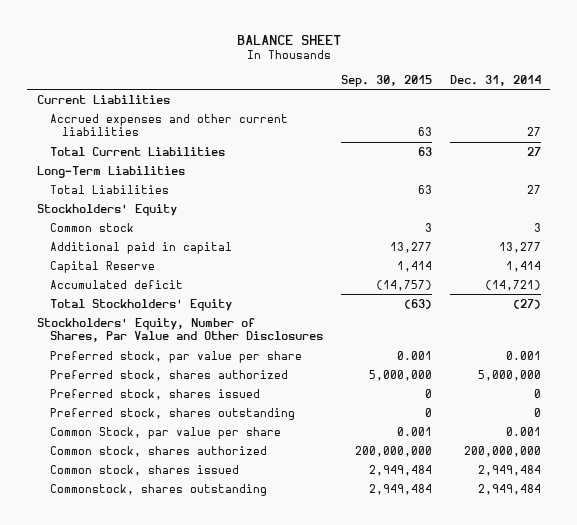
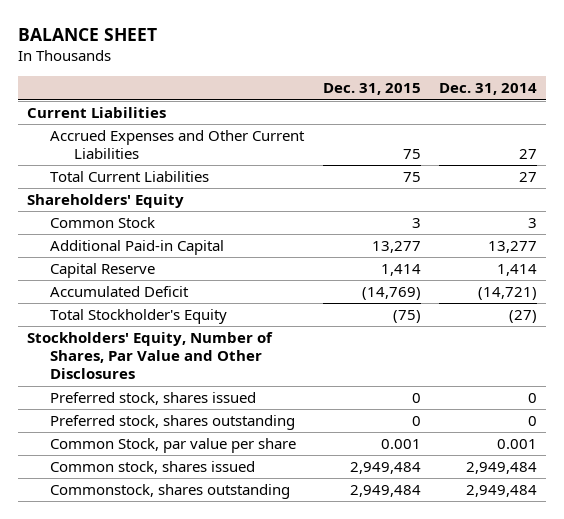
[340,75,432,88] Sep. 30, 2015 -> none
none -> [322,83,421,96] Dec. 31, 2015
[49,113,288,137] Accrued expenses and other current liabilities -> [50,130,306,160] Accrued Expenses and Other Current Liabilities
[36,165,185,178] Long-Term Liabilities -> none
[49,184,169,194] Total Liabilities -> none
[36,203,177,216] Stockholders' Equity -> [26,194,184,209] Shareholders' Equity
[49,222,134,232] Common stock -> [50,217,156,229] Common Stock
[49,241,232,254] Additional paid in capital -> [50,240,225,256] Additional Paid-in Capital
[49,279,183,289] Accumulated deficit -> [50,286,190,298] Accumulated Deficit
[49,298,232,311] Total Stockholders' Equity -> [50,309,228,325] Total Stockholder's Equity
[49,350,302,363] Preferred stock, par value per share -> none
[49,369,288,381] Preferred stock, shares authorized -> none
[49,445,267,457] Common stock, shares authorized -> none

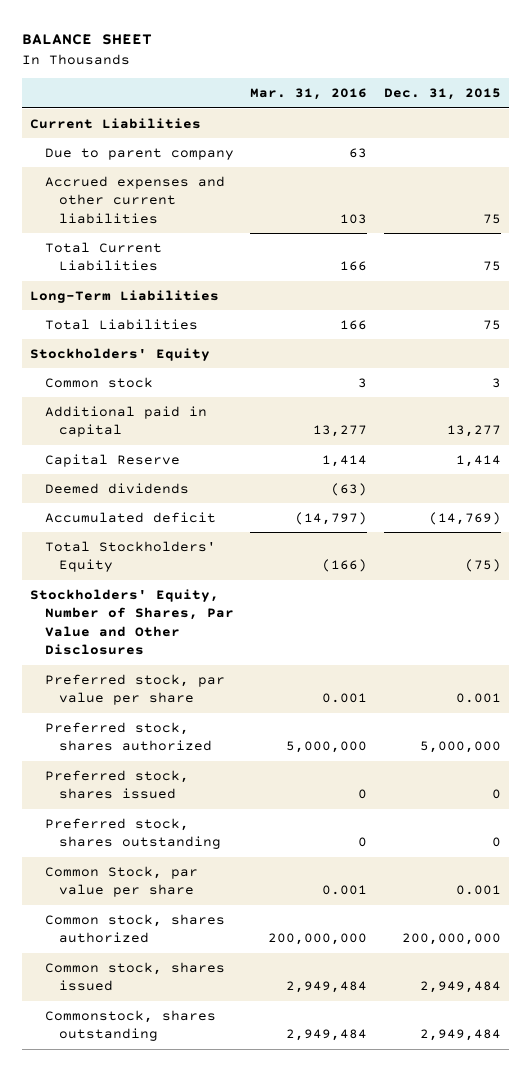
[439,83,538,96] Dec. 31, 2014 -> none
none -> [250,88,368,101] Mar. 31, 2016
none -> [44,147,234,160] Due to parent company
[50,130,306,160] Accrued Expenses and Other Current Liabilities -> [44,175,225,224] Accrued expenses and other current liabilities
none -> [30,289,220,303] Long-Term Liabilities
none -> [44,318,198,330] Total Liabilities
[26,194,184,209] Shareholders' Equity -> [30,347,211,361] Stockholders' Equity
[50,217,156,229] Common Stock -> [44,376,153,388] Common stock
[50,240,225,256] Additional Paid-in Capital -> [44,405,207,438] Additional paid in capital
none -> [44,482,189,494] Deemed dividends
[50,286,190,298] Accumulated Deficit -> [44,511,216,523] Accumulated deficit
[50,309,228,325] Total Stockholder's Equity -> [44,540,216,573] Total Stockholders' Equity
none -> [44,673,225,706] Preferred stock, par value per share
none -> [44,721,212,752] Preferred stock, shares authorized
none -> [44,913,225,944] Common stock, shares authorized

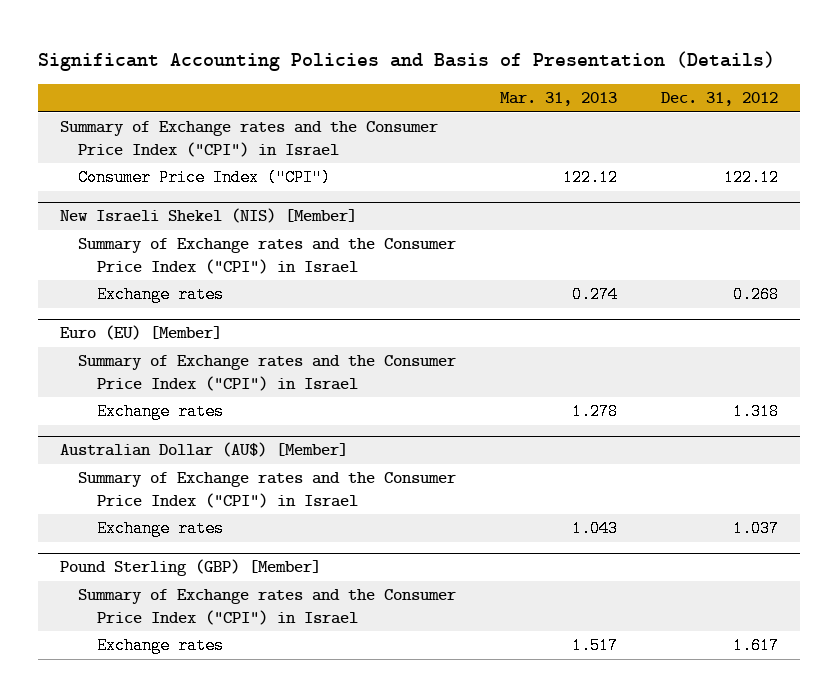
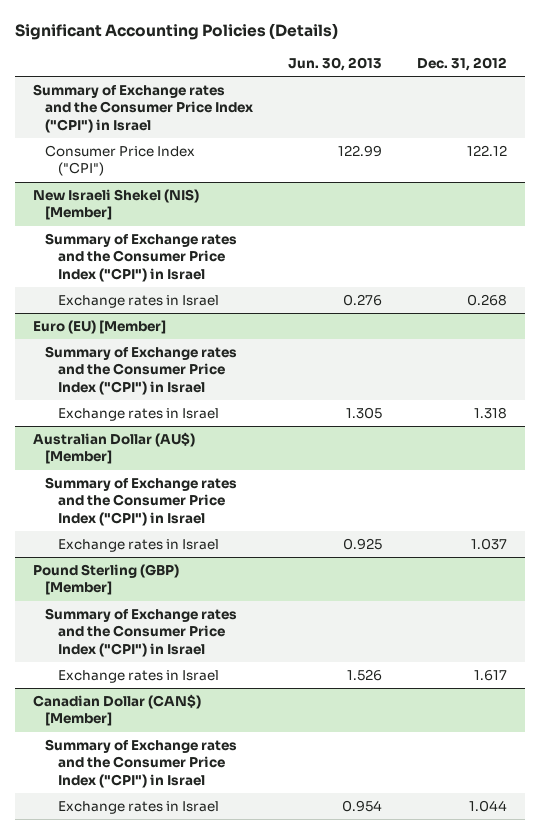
[38,51,776,72] Significant Accounting Policies and Basis of Presentation (Details) -> [15,23,339,41] Significant Accounting Policies (Details)
[500,92,618,107] Mar. 31, 2013 -> none
none -> [288,56,383,71] Jun. 30, 2013
[96,286,224,304] Exchange rates -> [58,295,220,309] Exchange rates in Israel
[96,403,224,421] Exchange rates -> [58,408,220,422] Exchange rates in Israel
[96,520,224,538] Exchange rates -> [58,539,220,553] Exchange rates in Israel
[96,637,224,655] Exchange rates -> [58,670,220,684] Exchange rates in Israel
none -> [32,694,201,727] Canadian Dollar (CAN$) [Member]
none -> [45,739,238,788] Summary of Exchange rates and the Consumer Price Index ("CPI") in Israel
none -> [58,801,220,815] Exchange rates in Israel

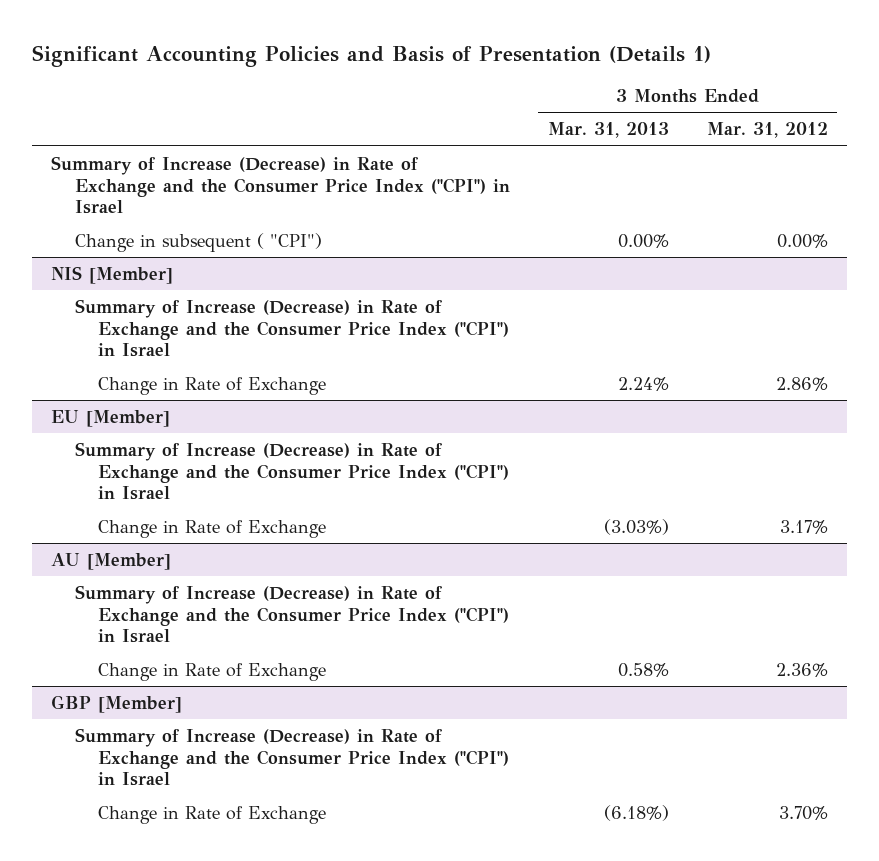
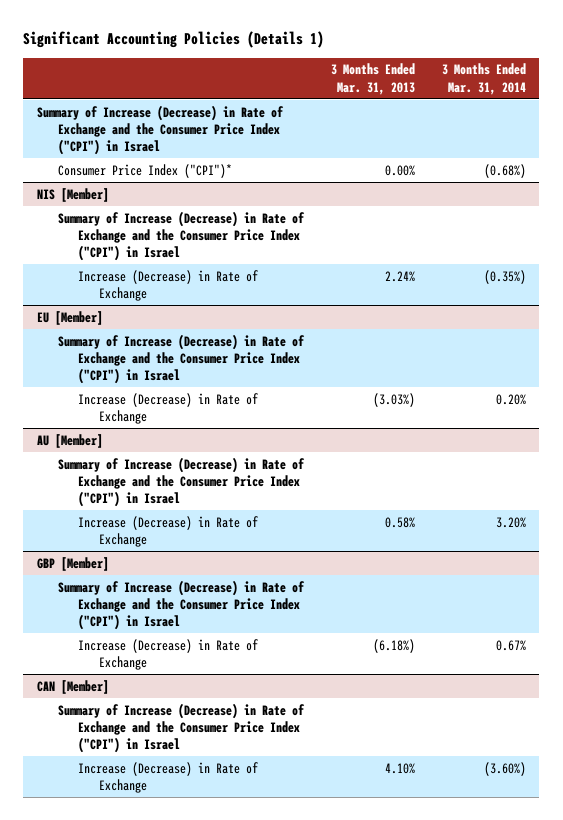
[32,44,712,67] Significant Accounting Policies and Basis of Presentation (Details 1) -> [23,31,325,49] Significant Accounting Policies (Details 1)
[706,122,828,139] Mar. 31, 2012 -> none
none -> [441,63,526,95] 3 Months Ended Mar. 31, 2014
[74,232,322,252] Change in subsequent ( "CPI") -> [57,163,232,178] Consumer Price Index ("CPI")*
[97,376,326,395] Change in Rate of Exchange -> [78,269,259,301] Increase (Decrease) in Rate of Exchange
[97,519,326,538] Change in Rate of Exchange -> [78,392,259,424] Increase (Decrease) in Rate of Exchange
[97,662,326,681] Change in Rate of Exchange -> [78,515,259,547] Increase (Decrease) in Rate of Exchange
[97,805,326,824] Change in Rate of Exchange -> [78,638,259,670] Increase (Decrease) in Rate of Exchange
none -> [36,679,109,694] CAN [Member]
none -> [57,702,305,754] Summary of Increase (Decrease) in Rate of Exchange and the Consumer Price Index ("CPI") in Israel
none -> [78,761,259,793] Increase (Decrease) in Rate of Exchange

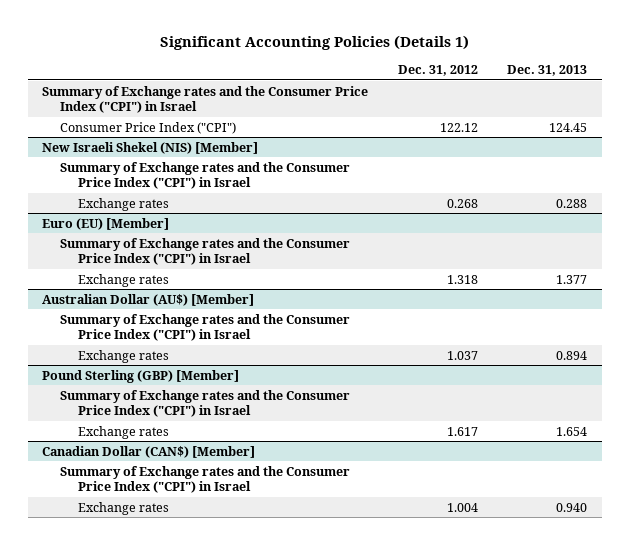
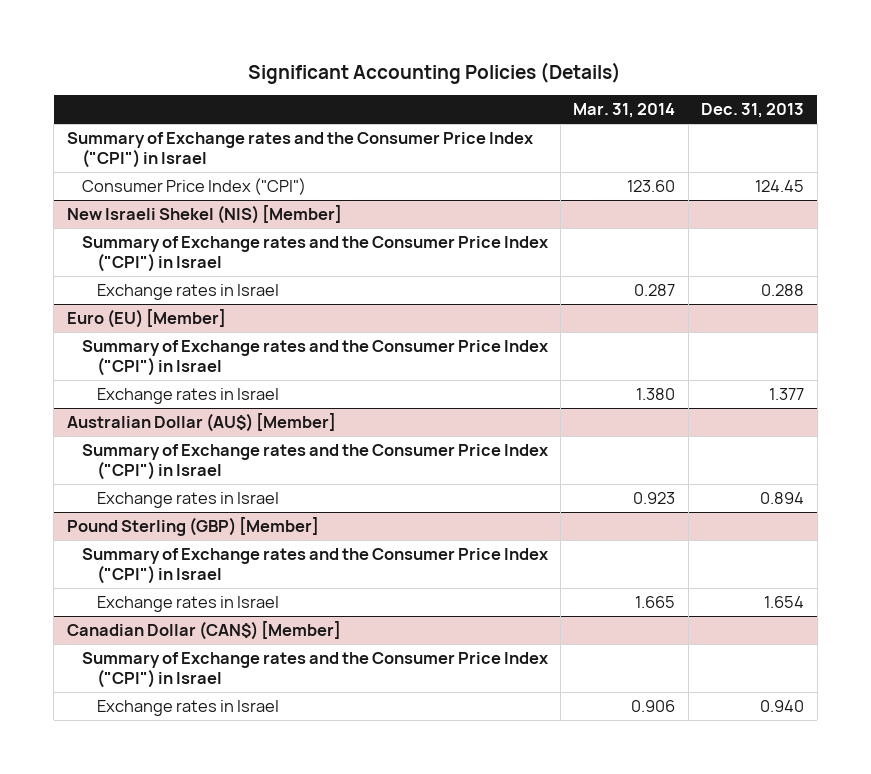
[159,35,469,51] Significant Accounting Policies (Details 1) -> [248,62,622,85] Significant Accounting Policies (Details)
[397,65,478,77] Dec. 31, 2012 -> none
none -> [573,103,676,119] Mar. 31, 2014
[78,197,170,211] Exchange rates -> [96,283,279,300] Exchange rates in Israel
[78,273,170,287] Exchange rates -> [96,387,279,404] Exchange rates in Israel
[78,349,170,363] Exchange rates -> [96,491,279,508] Exchange rates in Israel
[78,425,170,439] Exchange rates -> [96,595,279,612] Exchange rates in Israel
[78,501,170,515] Exchange rates -> [96,699,279,716] Exchange rates in Israel

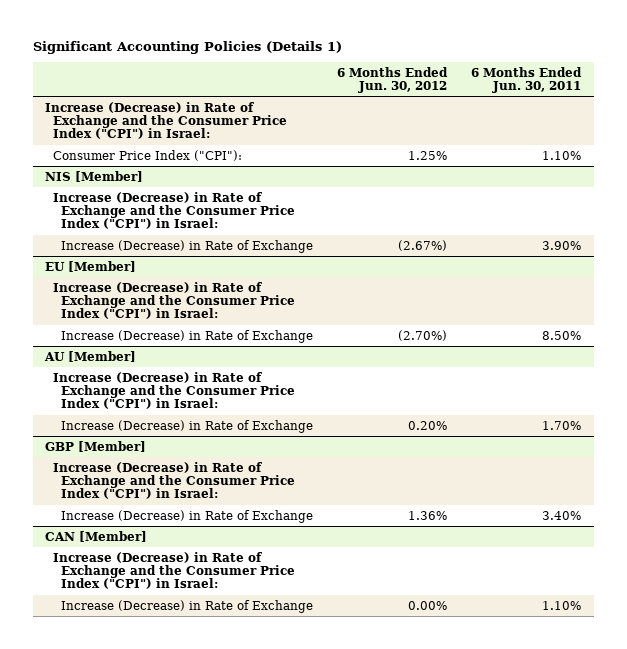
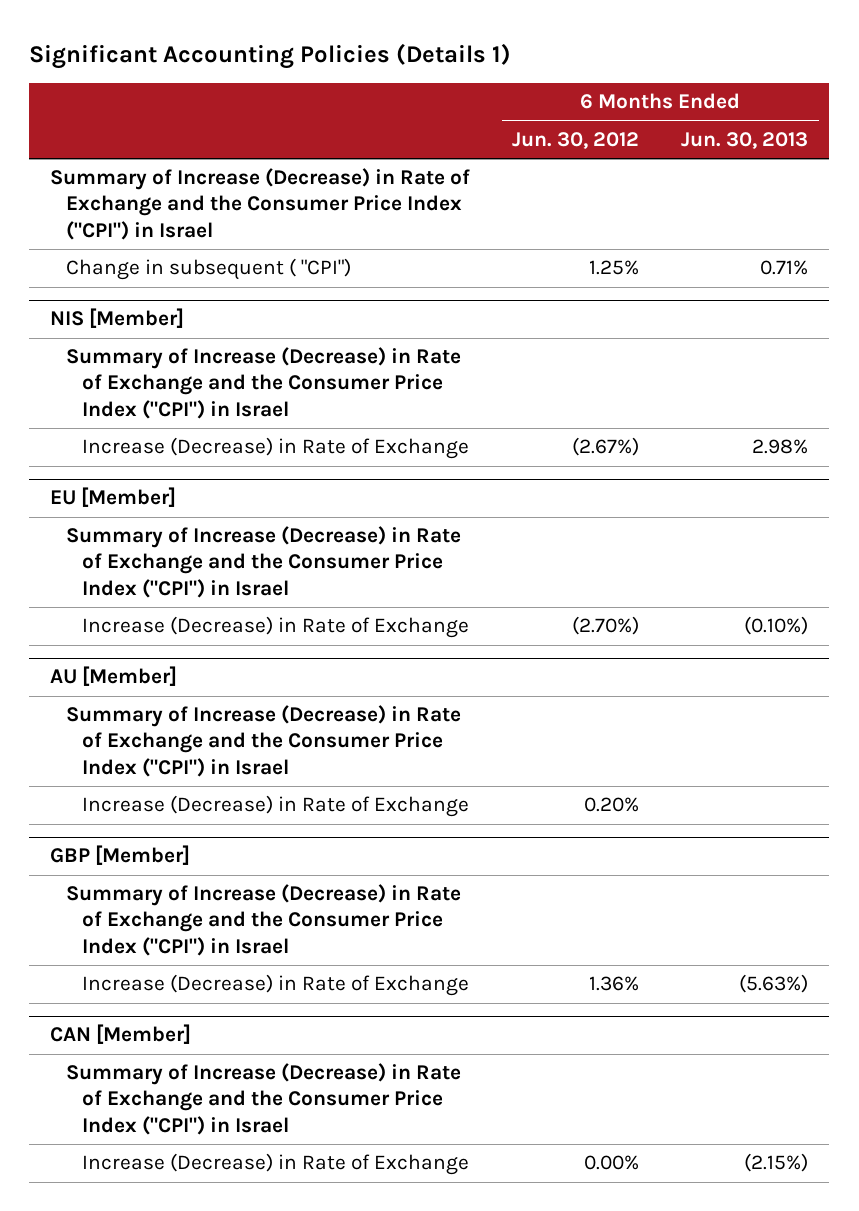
[471,66,583,93] 6 Months Ended Jun. 30, 2011 -> none
none -> [681,132,809,150] Jun. 30, 2013
[45,101,288,140] Increase (Decrease) in Rate of Exchange and the Consumer Price Index ("CPI") in Israel: -> [50,168,471,240] Summary of Increase (Decrease) in Rate of Exchange and the Consumer Price Index ("CPI") in Israel
[53,149,243,161] Consumer Price Index ("CPI"): -> [66,258,352,281] Change in subsequent ( "CPI")
[53,191,296,230] Increase (Decrease) in Rate of Exchange and the Consumer Price Index ("CPI") in Israel: -> [66,347,462,419] Summary of Increase (Decrease) in Rate of Exchange and the Consumer Price Index ("CPI") in Israel
[53,281,296,320] Increase (Decrease) in Rate of Exchange and the Consumer Price Index ("CPI") in Israel: -> [66,526,462,598] Summary of Increase (Decrease) in Rate of Exchange and the Consumer Price Index ("CPI") in Israel
[53,371,296,410] Increase (Decrease) in Rate of Exchange and the Consumer Price Index ("CPI") in Israel: -> [66,705,462,777] Summary of Increase (Decrease) in Rate of Exchange and the Consumer Price Index ("CPI") in Israel
[53,461,296,500] Increase (Decrease) in Rate of Exchange and the Consumer Price Index ("CPI") in Israel: -> [66,884,462,956] Summary of Increase (Decrease) in Rate of Exchange and the Consumer Price Index ("CPI") in Israel
[53,551,296,590] Increase (Decrease) in Rate of Exchange and the Consumer Price Index ("CPI") in Israel: -> [66,1063,462,1135] Summary of Increase (Decrease) in Rate of Exchange and the Consumer Price Index ("CPI") in Israel

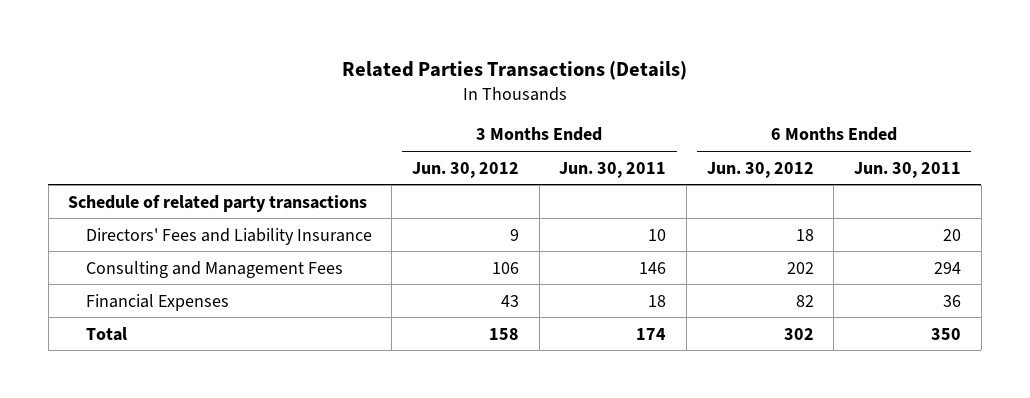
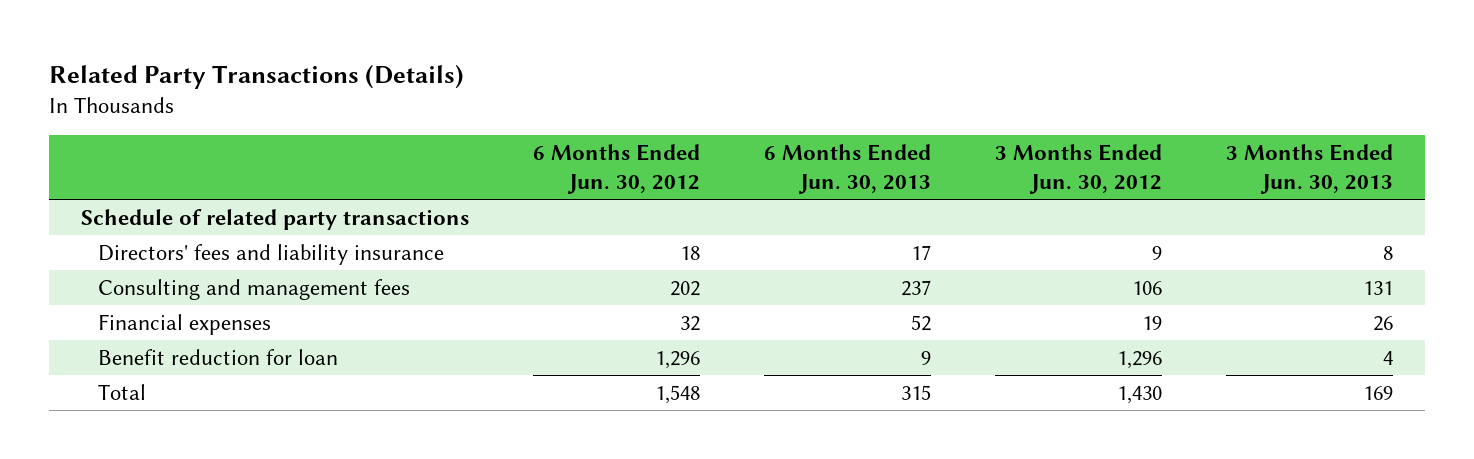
[341,60,687,80] Related Parties Transactions (Details) -> [48,64,464,90] Related Party Transactions (Details)
[559,161,667,178] Jun. 30, 2011 -> none
[854,161,962,178] Jun. 30, 2011 -> none
none -> [764,144,932,195] 6 Months Ended Jun. 30, 2013
none -> [1226,144,1394,195] 3 Months Ended Jun. 30, 2013
[85,227,372,245] Directors' Fees and Liability Insurance -> [98,243,445,265] Directors' fees and liability insurance
[85,260,343,278] Consulting and Management Fees -> [98,278,411,300] Consulting and management fees
[85,293,229,311] Financial Expenses -> [98,313,272,335] Financial expenses
[501,294,520,307] 43 -> [1142,315,1163,330] 19
[795,294,814,307] 82 -> [679,315,700,331] 32
none -> [98,348,339,365] Benefit reduction for loan
[489,327,520,340] 158 -> [1117,385,1163,404] 1,430
[783,327,814,340] 302 -> [654,384,700,404] 1,548

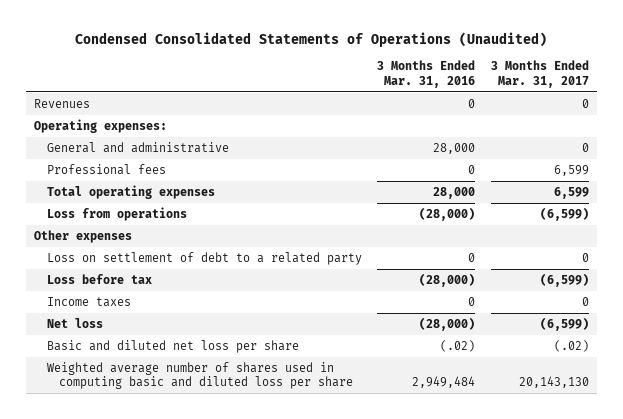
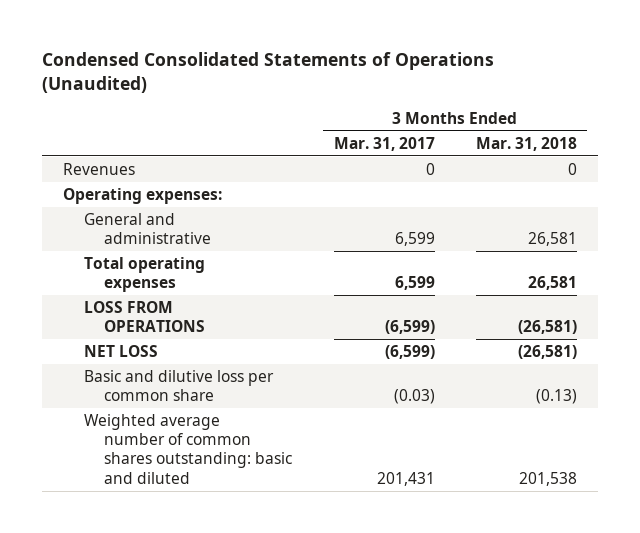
[377,60,476,88] 3 Months Ended Mar. 31, 2016 -> none
none -> [475,136,577,151] Mar. 31, 2018
[46,163,166,175] Professional fees -> none
[581,142,589,152] 0 -> [394,232,435,247] 6,599
[33,229,132,243] Other expenses -> none
[46,251,362,265] Loss on settlement of debt to a related party -> none
[46,273,152,284] Loss before tax -> none
[46,296,131,307] Income taxes -> none
[46,206,187,221] Loss from operations -> [83,301,206,333] LOSS FROM OPERATIONS
[46,317,103,328] Net loss -> [83,345,158,358] NET LOSS
[46,339,299,353] Basic and diluted net loss per share -> [83,370,274,402] Basic and dilutive loss per common share
[553,339,589,352] (.02) -> [393,389,435,405] (0.03)
[46,361,354,390] Weighted average number of shares used in computing basic and diluted loss per share -> [83,414,293,484] Weighted average number of common shares outstanding: basic and diluted
[518,376,589,389] 20,143,130 -> [376,471,435,486] 201,431

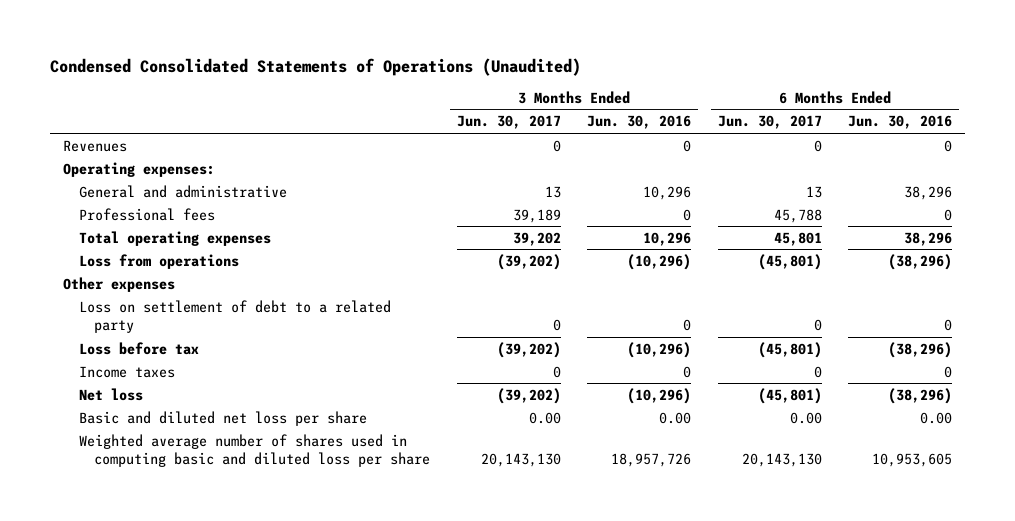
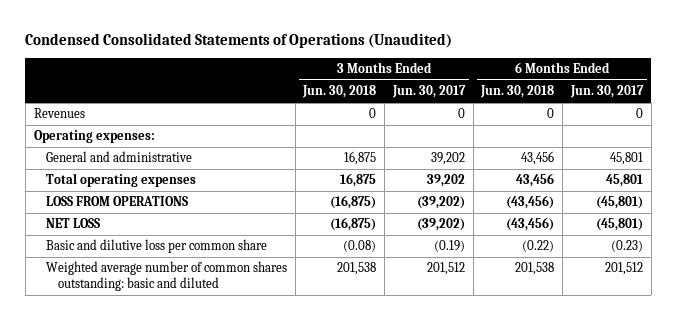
[587,115,692,130] Jun. 30, 2016 -> none
[848,115,953,130] Jun. 30, 2016 -> none
none -> [302,85,377,99] Jun. 30, 2018
none -> [480,85,555,99] Jun. 30, 2018
[78,207,215,221] Professional fees -> none
[544,185,561,198] 13 -> [430,152,465,166] 39,202
[805,185,822,198] 13 -> [609,152,643,166] 45,801
[63,276,176,292] Other expenses -> none
[78,299,391,334] Loss on settlement of debt to a related party -> none
[78,341,199,355] Loss before tax -> none
[78,365,175,378] Income taxes -> none
[78,253,239,269] Loss from operations -> [45,196,188,207] LOSS FROM OPERATIONS
[78,387,143,401] Net loss -> [45,218,100,229] NET LOSS
[78,410,367,426] Basic and diluted net loss per share -> [45,239,267,254] Basic and dilutive loss per common share
[528,411,561,424] 0.00 -> [433,240,465,253] (0.19)
[789,411,822,424] 0.00 -> [610,240,643,253] (0.23)
[78,433,431,468] Weighted average number of shares used in computing basic and diluted loss per share -> [45,261,287,292] Weighted average number of common shares outstanding: basic and diluted
[480,453,561,468] 20,143,130 -> [426,262,465,276] 201,512
[741,453,822,468] 20,143,130 -> [604,262,643,276] 201,512

